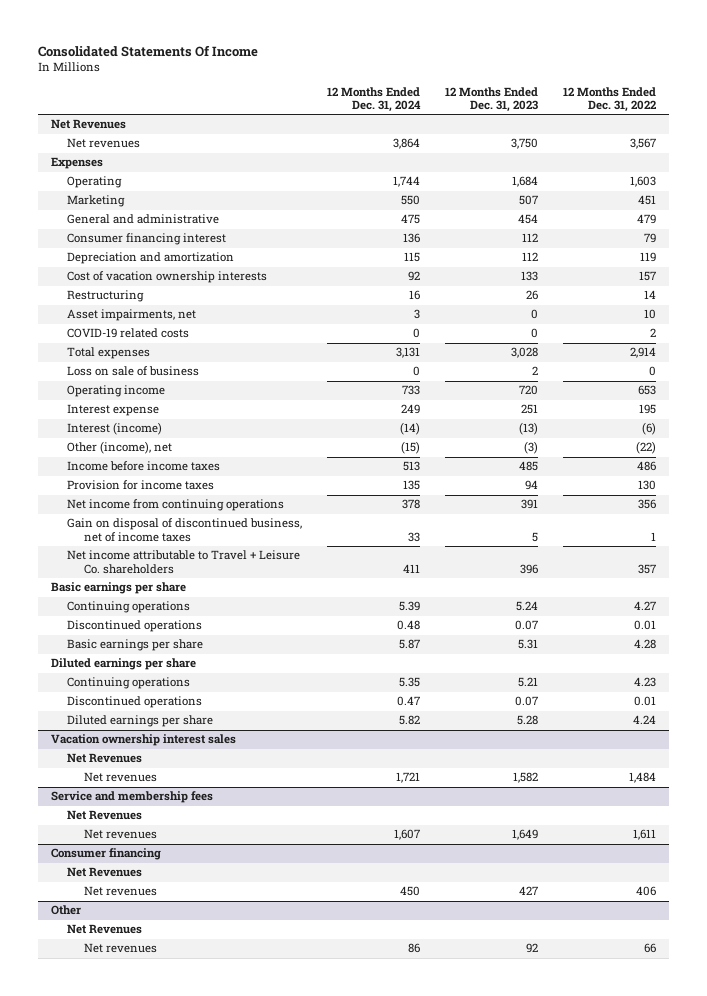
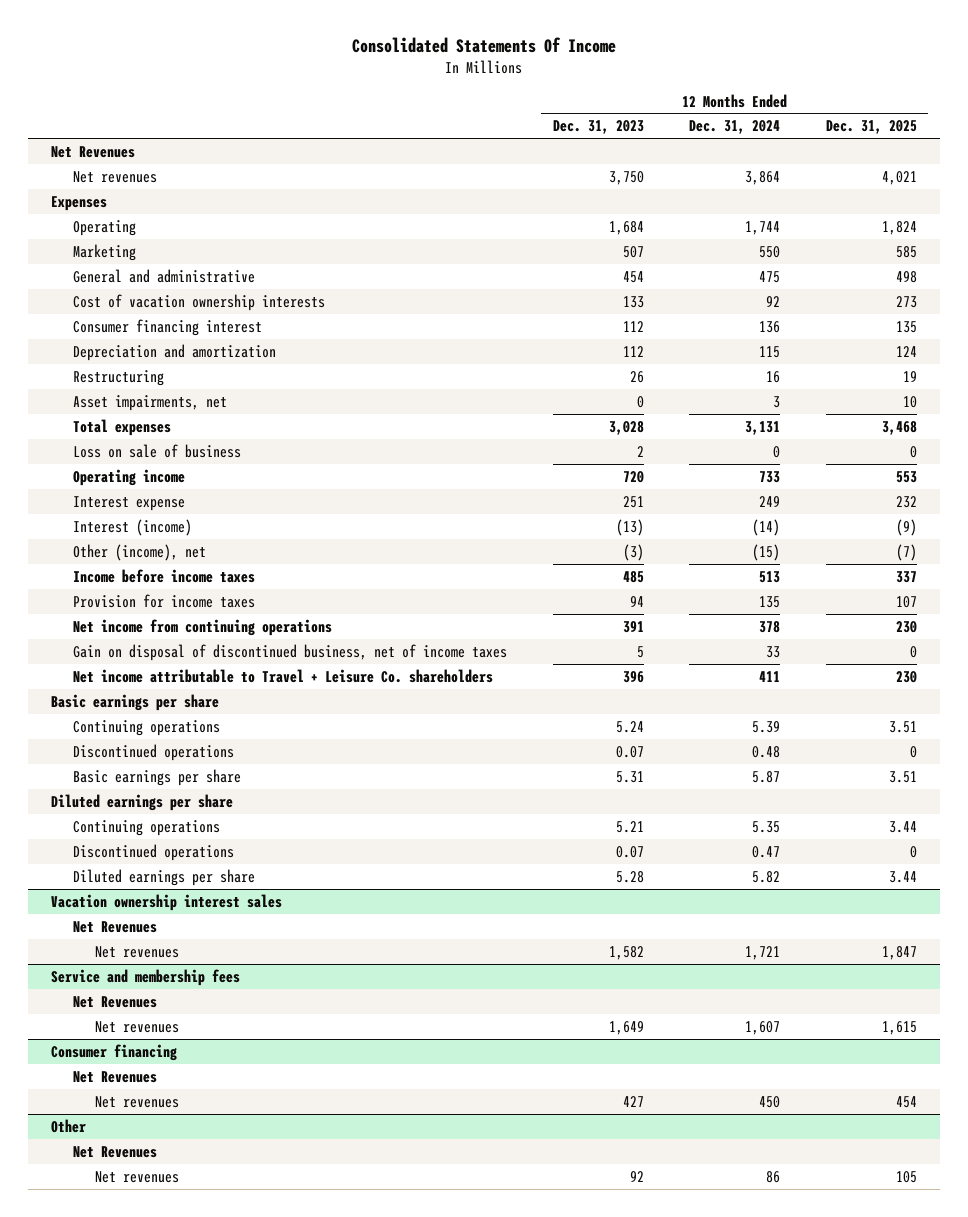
[563,86,657,113] 12 Months Ended Dec. 31, 2022 -> none
none -> [826,120,918,135] Dec. 31, 2025
[67,271,268,284] Cost of vacation ownership interests -> [72,293,325,311] Cost of vacation ownership interests
[67,328,190,339] COVID-19 related costs -> none

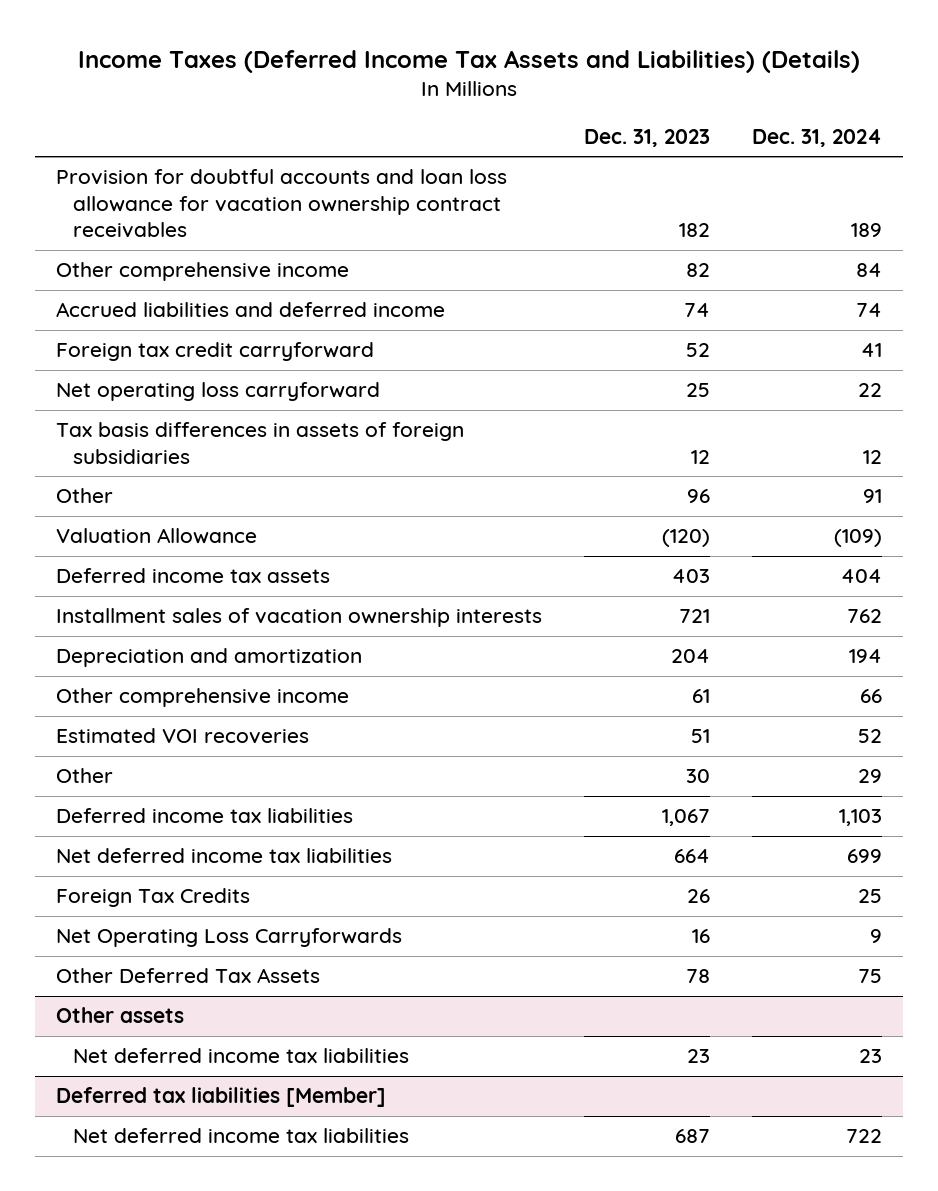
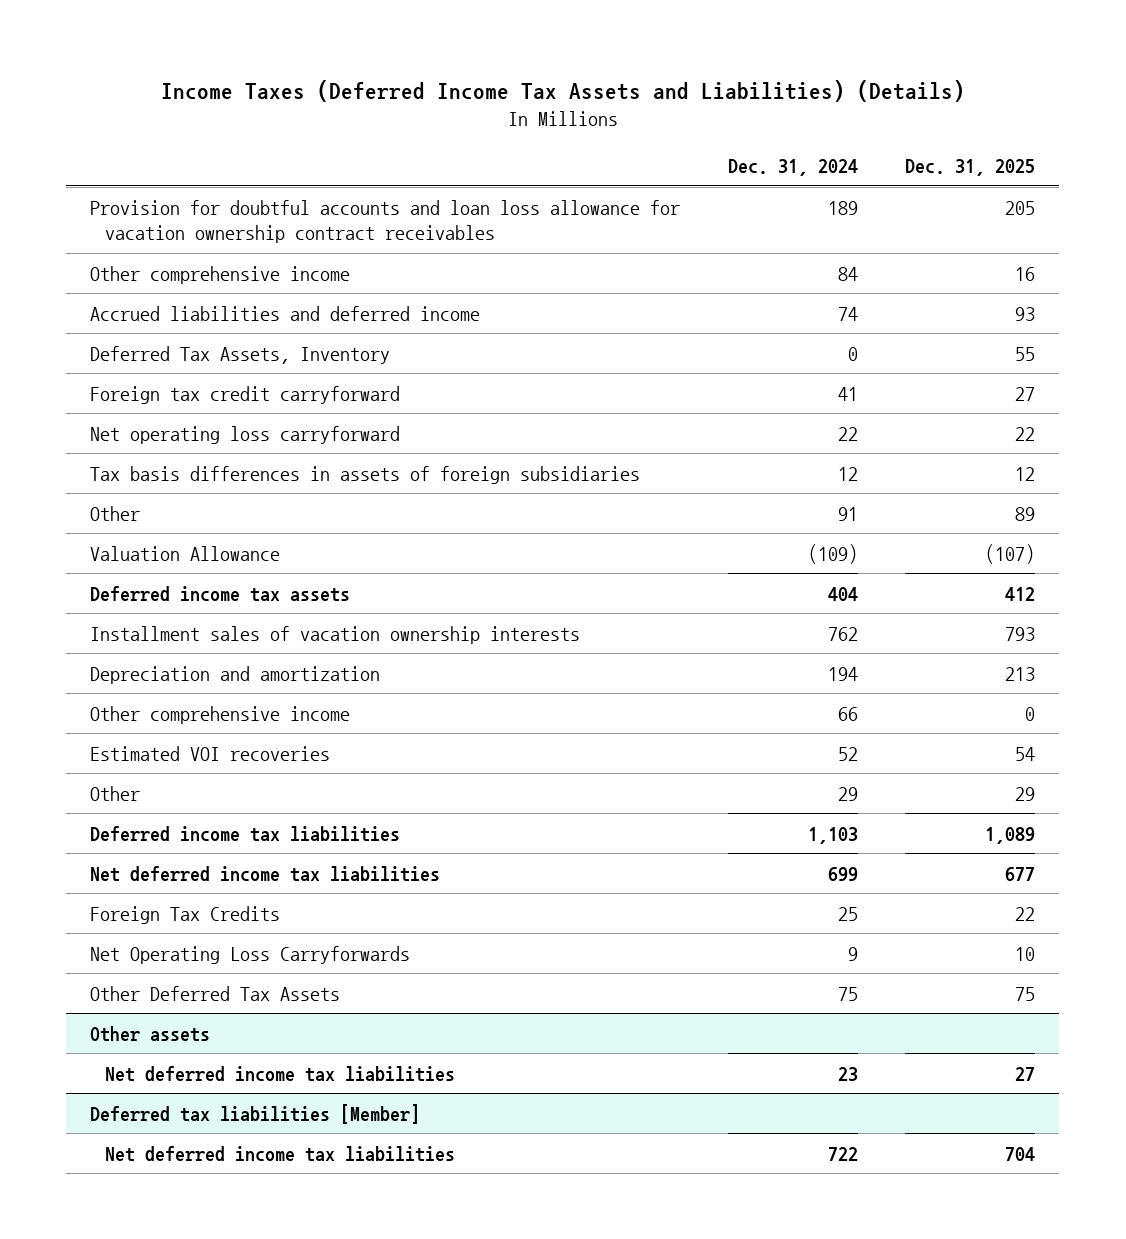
[583,129,710,148] Dec. 31, 2023 -> none
none -> [905,158,1036,176] Dec. 31, 2025
none -> [90,345,391,364] Deferred Tax Assets, Inventory

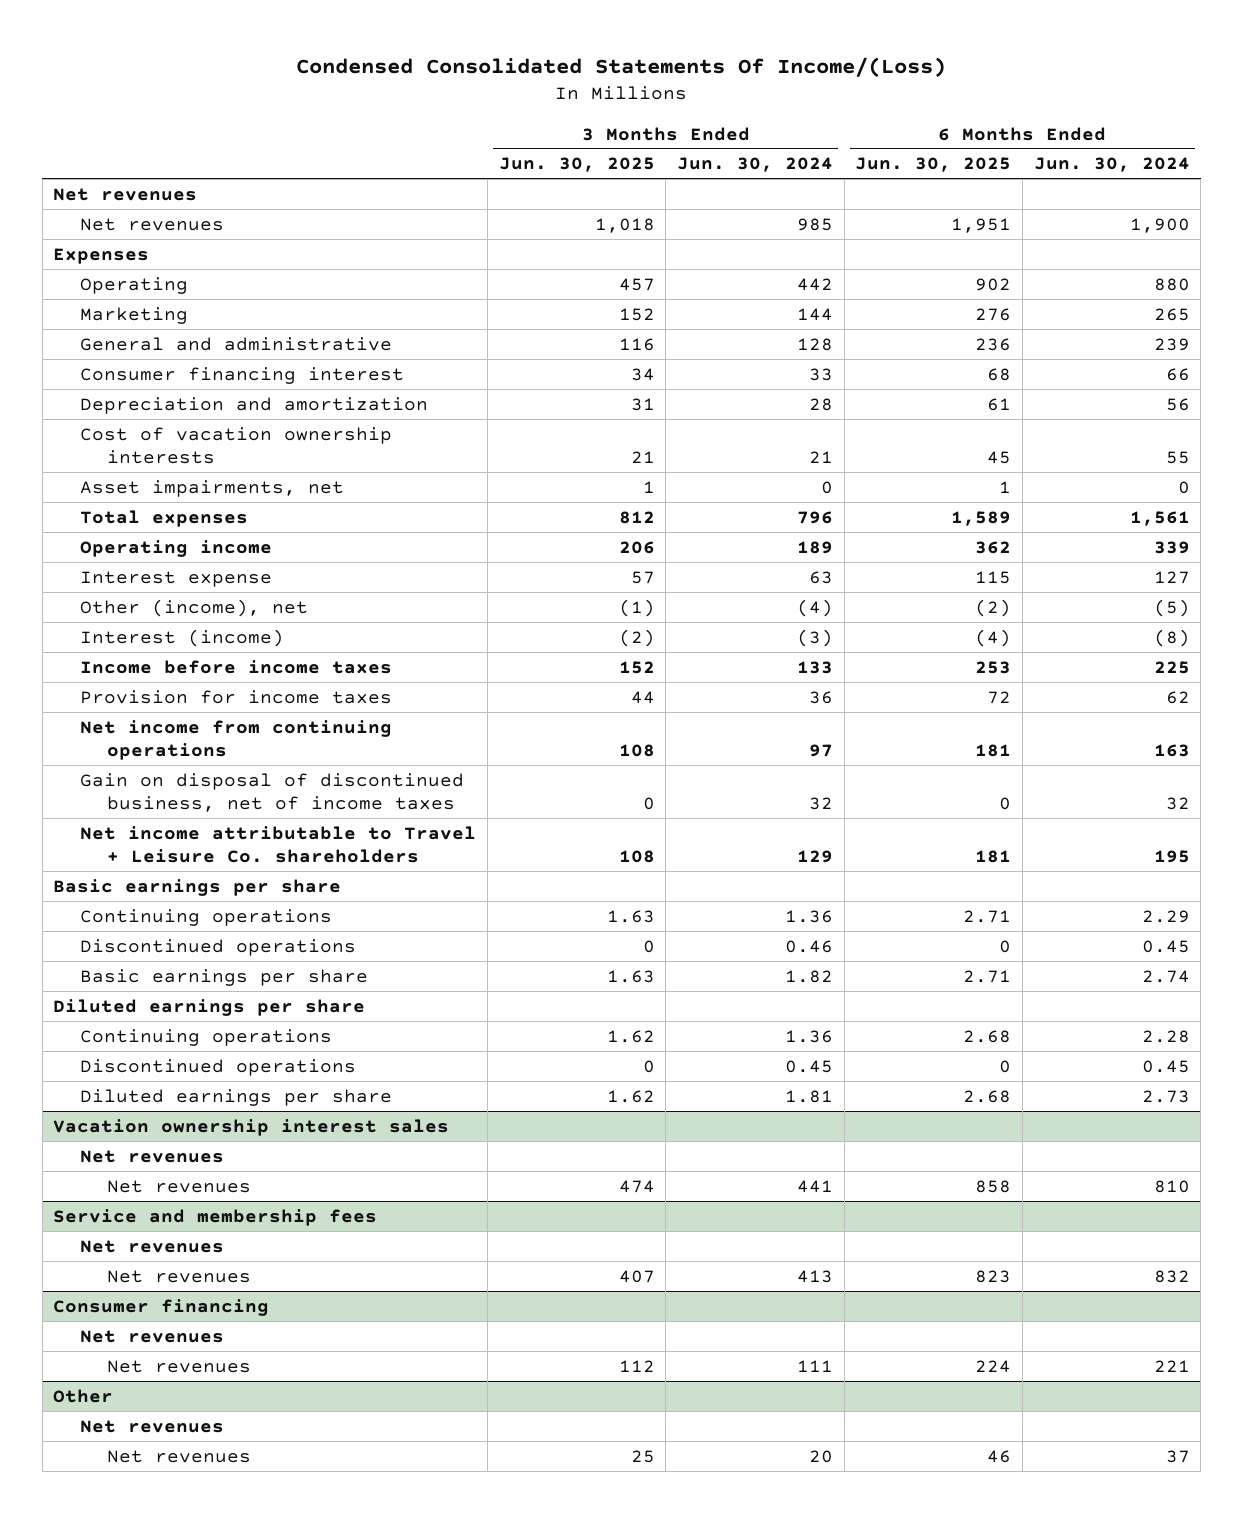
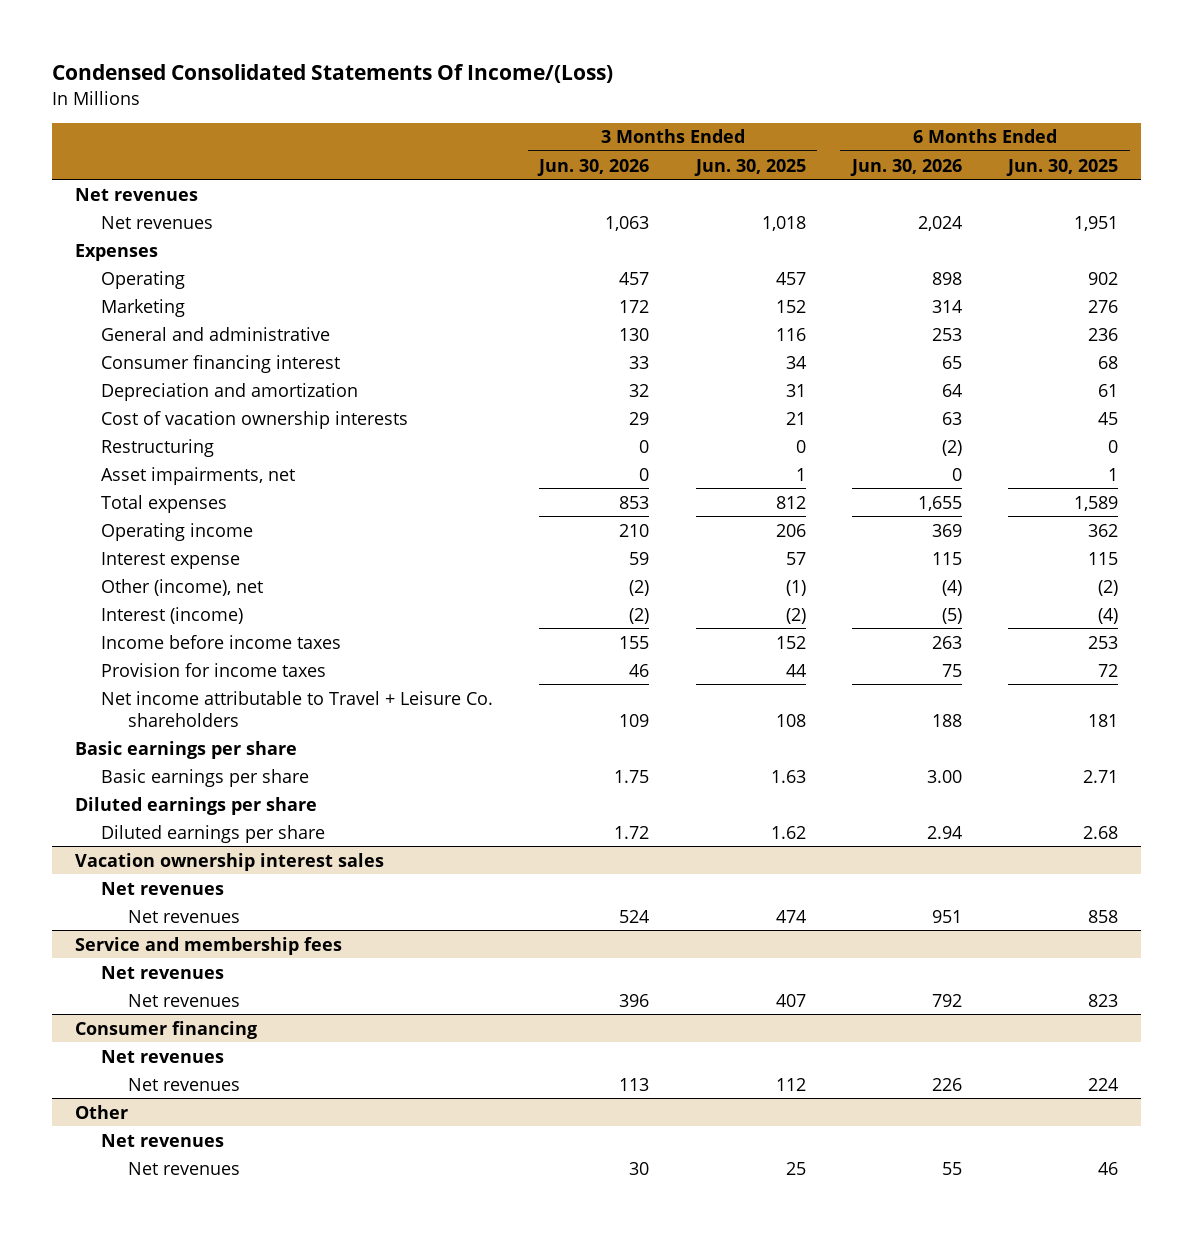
[676,157,833,173] Jun. 30, 2024 -> none
[1033,157,1190,173] Jun. 30, 2024 -> none
none -> [537,158,650,176] Jun. 30, 2026
none -> [849,158,962,176] Jun. 30, 2026
none -> [101,438,215,457] Restructuring
[80,719,393,761] Net income from continuing operations -> none
[80,772,465,813] Gain on disposal of discontinued business, net of income taxes -> none
[80,908,333,926] Continuing operations -> none
[80,938,357,956] Discontinued operations -> none
[80,1028,333,1046] Continuing operations -> none
[80,1058,357,1076] Discontinued operations -> none

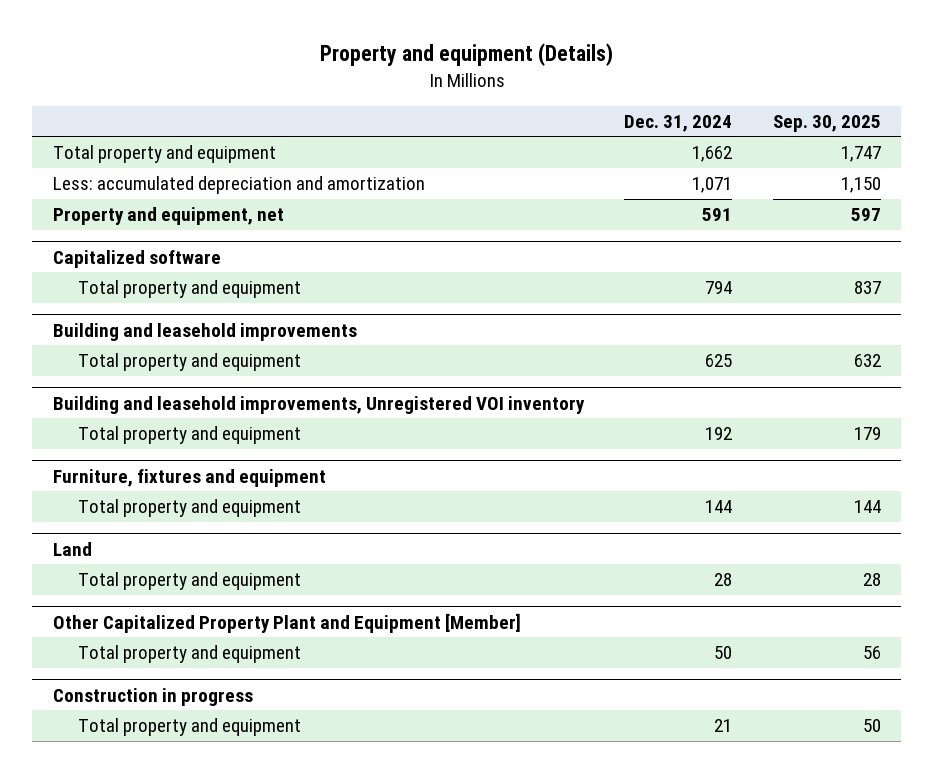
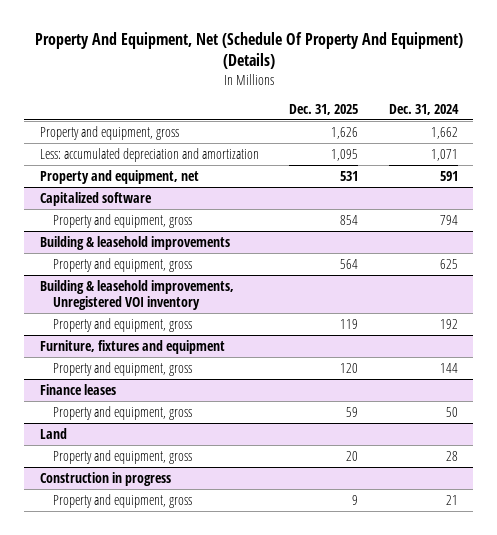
[319,43,613,67] Property and equipment (Details) -> [34,32,463,70] Property And Equipment, Net (Schedule Of Property And Equipment) (Details)
[772,114,881,132] Sep. 30, 2025 -> none
none -> [289,103,359,115] Dec. 31, 2025
[52,145,276,164] Total property and equipment -> [39,125,179,140] Property and equipment, gross
[78,280,302,299] Total property and equipment -> [52,213,192,228] Property and equipment, gross
[52,322,357,341] Building and leasehold improvements -> [39,235,230,250] Building & leasehold improvements
[78,353,302,372] Total property and equipment -> [52,257,192,272] Property and equipment, gross
[52,395,585,414] Building and leasehold improvements, Unregistered VOI inventory -> [39,279,234,311] Building & leasehold improvements, Unregistered VOI inventory
[78,426,302,445] Total property and equipment -> [52,317,192,332] Property and equipment, gross
[78,499,302,518] Total property and equipment -> [52,361,192,376] Property and equipment, gross
none -> [39,383,116,395] Finance leases
none -> [52,405,192,420] Property and equipment, gross
[52,612,521,633] Other Capitalized Property Plant and Equipment [Member] -> none
[78,645,302,664] Total property and equipment -> none
[78,572,302,591] Total property and equipment -> [52,449,192,464] Property and equipment, gross
[78,718,302,737] Total property and equipment -> [52,493,192,508] Property and equipment, gross

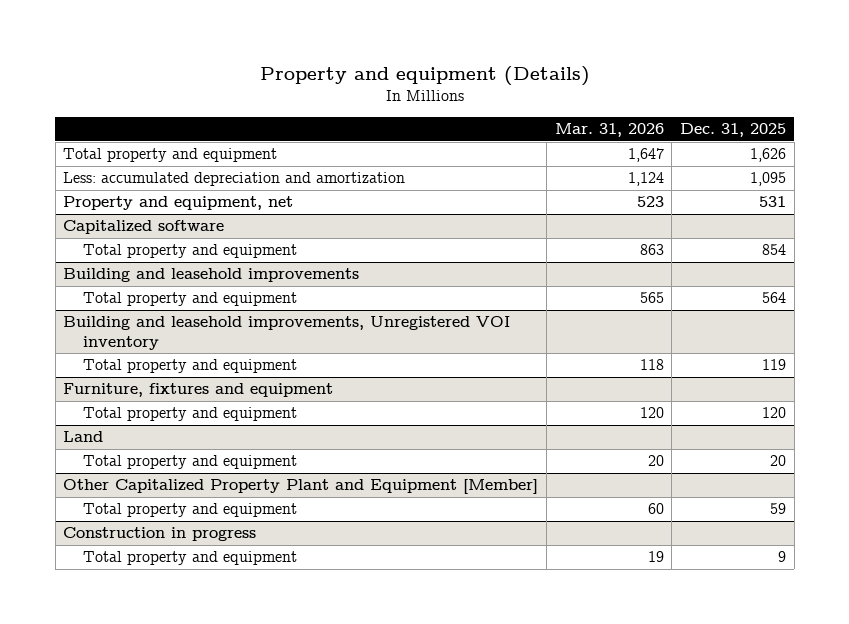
[34,32,463,70] Property And Equipment, Net (Schedule Of Property And Equipment) (Details) -> [259,65,590,86] Property and equipment (Details)
[388,103,459,115] Dec. 31, 2024 -> none
none -> [554,123,664,138] Mar. 31, 2026
[39,125,179,140] Property and equipment, gross -> [63,148,278,163] Total property and equipment
[52,213,192,228] Property and equipment, gross -> [82,244,297,259] Total property and equipment
[39,235,230,250] Building & leasehold improvements -> [63,268,360,283] Building and leasehold improvements
[52,257,192,272] Property and equipment, gross -> [82,292,297,307] Total property and equipment
[39,279,234,311] Building & leasehold improvements, Unregistered VOI inventory -> [63,316,511,351] Building and leasehold improvements, Unregistered VOI inventory
[52,317,192,332] Property and equipment, gross -> [82,359,297,374] Total property and equipment
[39,383,116,395] Finance leases -> none
[52,405,192,420] Property and equipment, gross -> none
[52,361,192,376] Property and equipment, gross -> [82,407,297,422] Total property and equipment
[52,449,192,464] Property and equipment, gross -> [82,455,297,470] Total property and equipment
none -> [63,479,539,495] Other Capitalized Property Plant and Equipment [Member]
none -> [82,503,297,518] Total property and equipment
[52,493,192,508] Property and equipment, gross -> [82,551,297,566] Total property and equipment

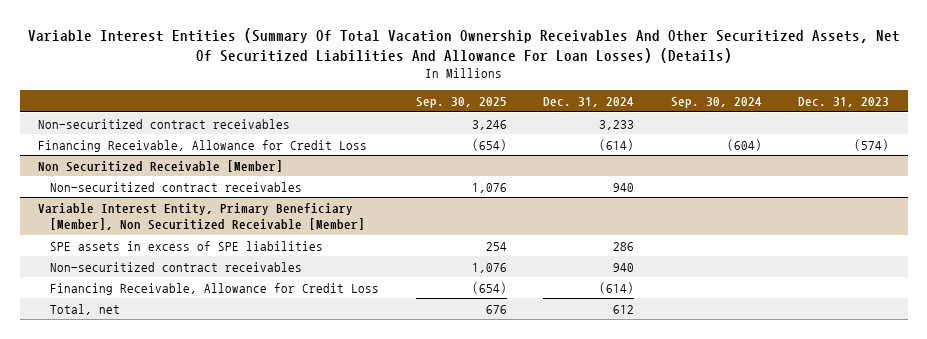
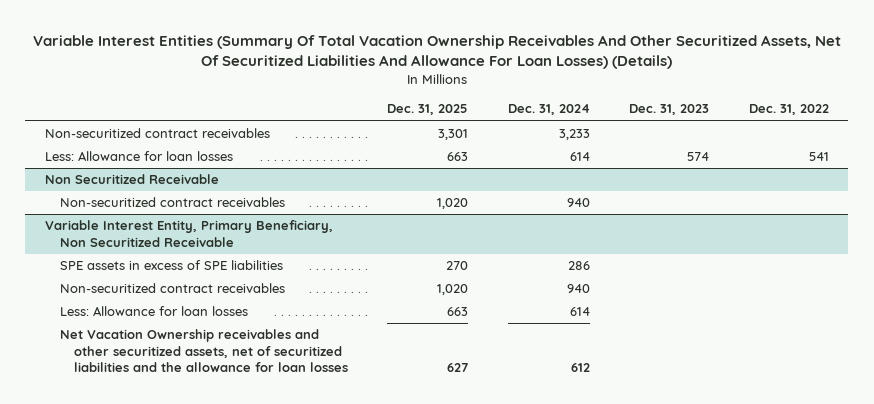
[415,97,507,109] Sep. 30, 2025 -> none
[670,97,762,109] Sep. 30, 2024 -> none
none -> [387,104,469,116] Dec. 31, 2025
none -> [748,104,829,116] Dec. 31, 2022
[37,139,367,152] Financing Receivable, Allowance for Credit Loss -> [45,151,234,162] Less: Allowance for loan losses
[599,138,635,151] (614) -> [569,152,590,162] 614
[854,138,890,151] (574) -> [687,152,710,162] 574
[37,159,283,172] Non Securitized Receivable [Member] -> [45,174,220,185] Non Securitized Receivable
[37,202,366,231] Variable Interest Entity, Primary Beneficiary [Member], Non Securitized Receivable [Member] -> [45,220,334,247] Variable Interest Entity, Primary Beneficiary, Non Securitized Receivable
[50,282,380,295] Financing Receivable, Allowance for Credit Loss -> [59,306,248,317] Less: Allowance for loan losses
[599,281,635,294] (614) -> [569,307,590,317] 614
[50,303,121,315] Total, net -> [59,329,349,373] Net Vacation Ownership receivables and other securitized assets, net of securitized liabilities and the allowance for loan losses

